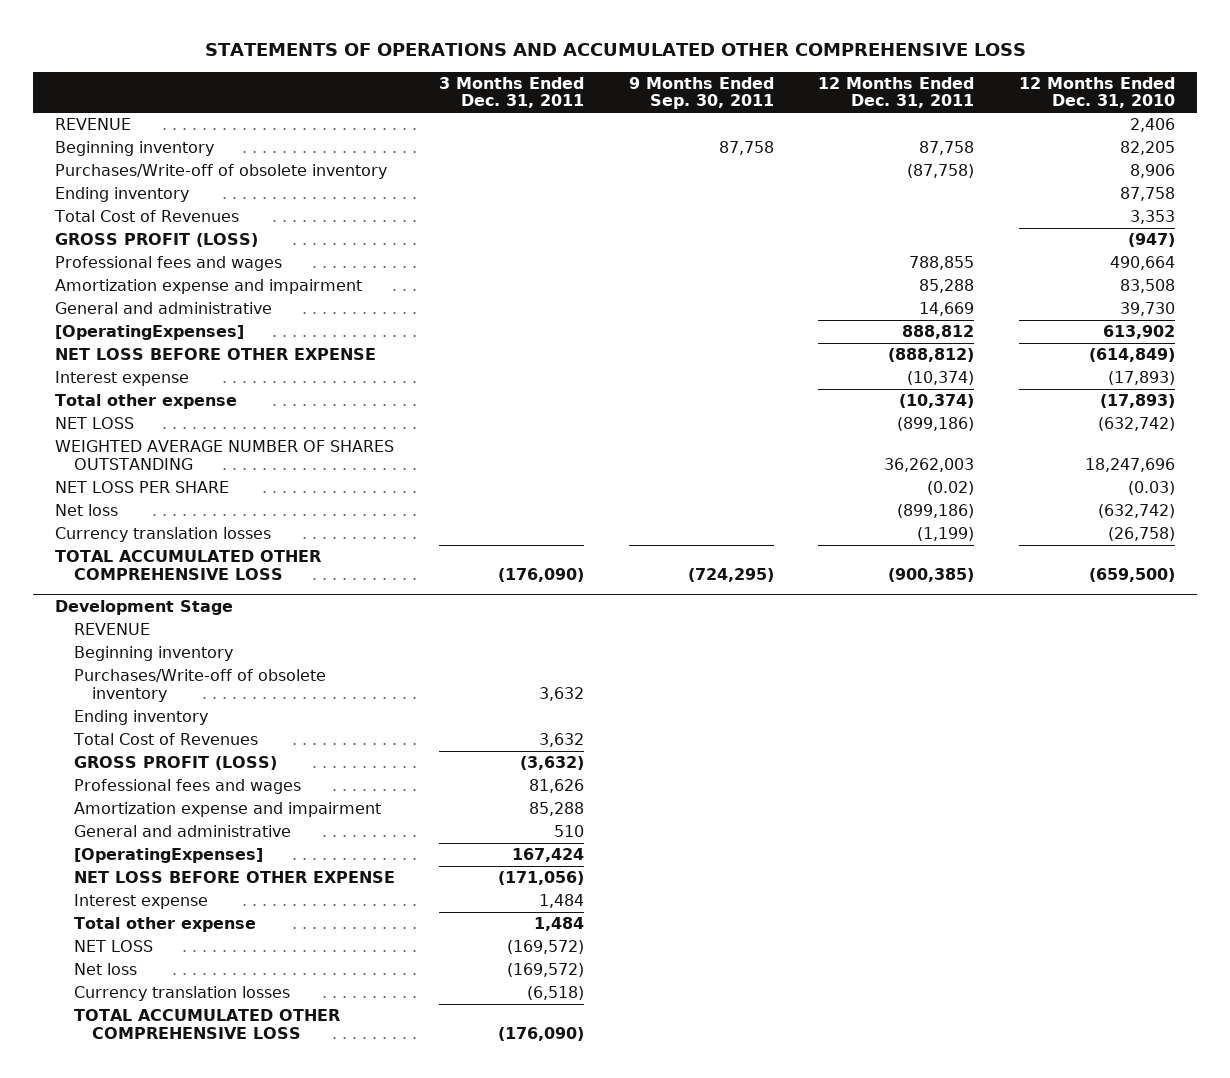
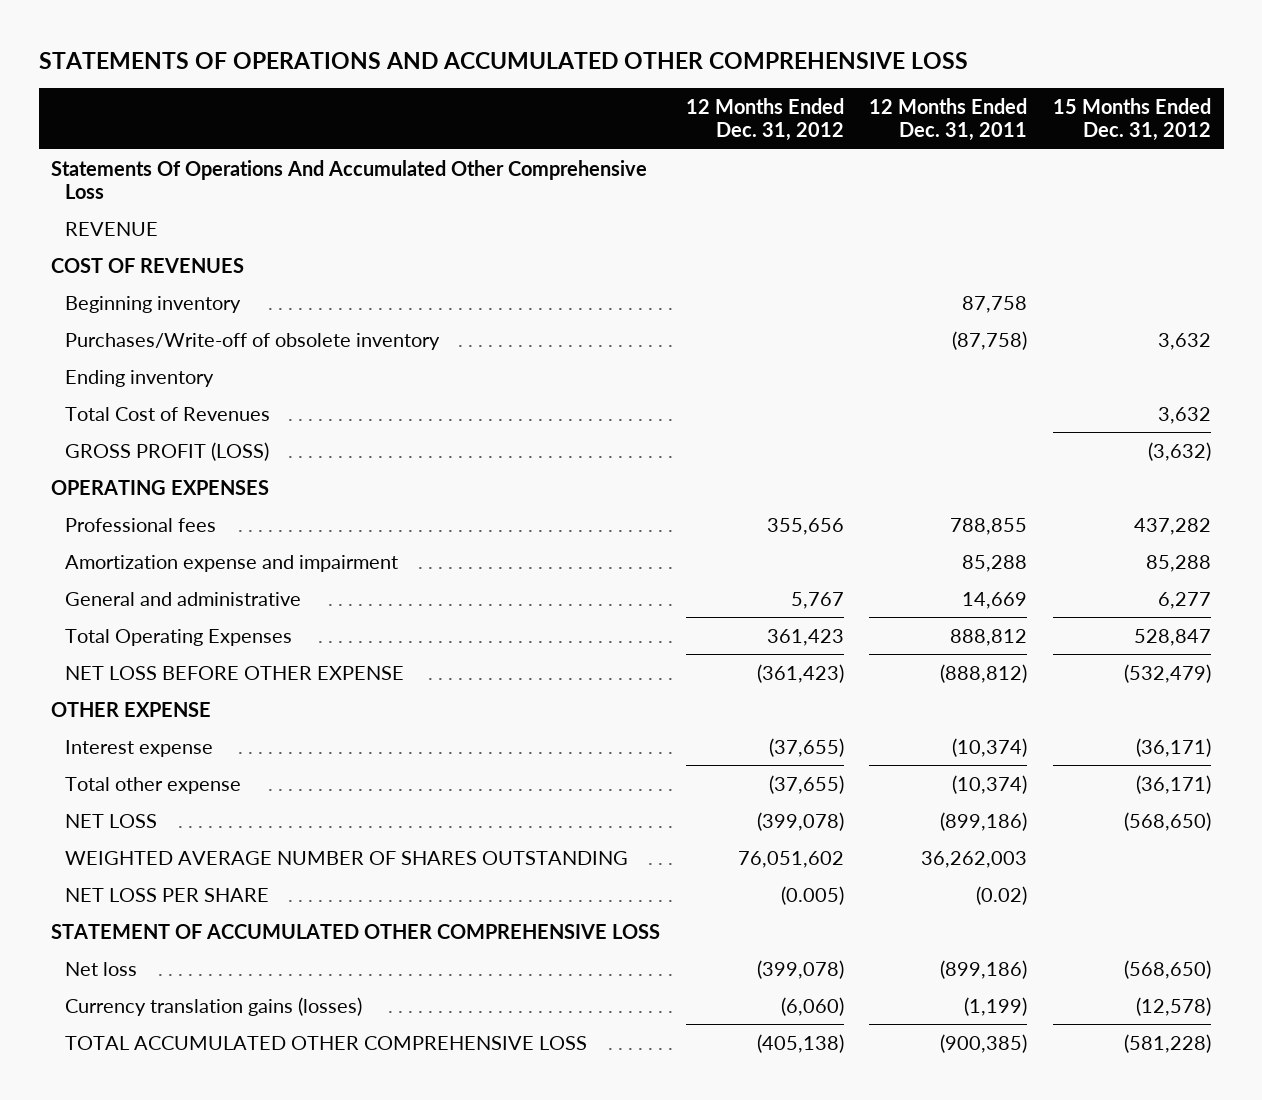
[439,76,585,109] 3 Months Ended Dec. 31, 2011 -> none
[628,76,774,110] 9 Months Ended Sep. 30, 2011 -> none
[1019,76,1176,109] 12 Months Ended Dec. 31, 2010 -> none
none -> [685,98,844,142] 12 Months Ended Dec. 31, 2012
none -> [1053,98,1212,142] 15 Months Ended Dec. 31, 2012
none -> [51,159,648,199] Statements Of Operations And Accumulated Other Comprehensive Loss
none -> [51,257,245,273] COST OF REVENUES
none -> [51,479,270,495] OPERATING EXPENSES
[54,256,282,272] Professional fees and wages -> [65,517,217,532] Professional fees
[54,325,244,341] [OperatingExpenses] -> [65,628,293,646] Total Operating Expenses
none -> [51,701,212,717] OTHER EXPENSE
none -> [51,923,661,939] STATEMENT OF ACCUMULATED OTHER COMPREHENSIVE LOSS
[54,527,271,543] Currency translation losses -> [65,996,363,1016] Currency translation gains (losses)
[54,599,233,615] Development Stage -> none
[73,623,150,636] REVENUE -> none
[73,646,233,662] Beginning inventory -> none
[73,669,326,702] Purchases/Write-off of obsolete inventory -> none
[73,710,208,726] Ending inventory -> none
[72,733,258,746] Total Cost of Revenues -> none
[73,756,277,771] GROSS PROFIT (LOSS) -> none
[73,779,301,795] Professional fees and wages -> none
[73,802,381,818] Amortization expense and impairment -> none
[73,825,291,838] General and administrative -> none
[73,848,263,864] [OperatingExpenses] -> none
[73,871,395,884] NET LOSS BEFORE OTHER EXPENSE -> none
[73,894,208,910] Interest expense -> none
[73,917,256,933] Total other expense -> none
[73,940,153,953] NET LOSS -> none
[73,963,137,976] Net loss -> none
[73,986,290,1002] Currency translation losses -> none
[73,1009,340,1039] TOTAL ACCUMULATED OTHER COMPREHENSIVE LOSS -> none

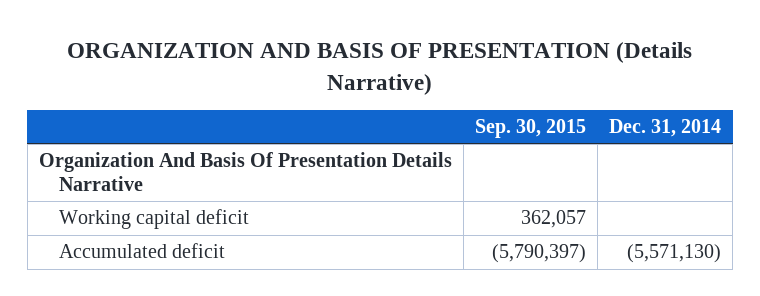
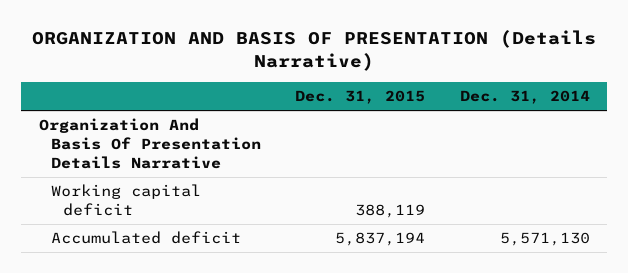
[474,119,586,139] Sep. 30, 2015 -> none
none -> [295,90,426,105] Dec. 31, 2015
[627,244,722,264] (5,571,130) -> [499,232,590,247] 5,571,130

